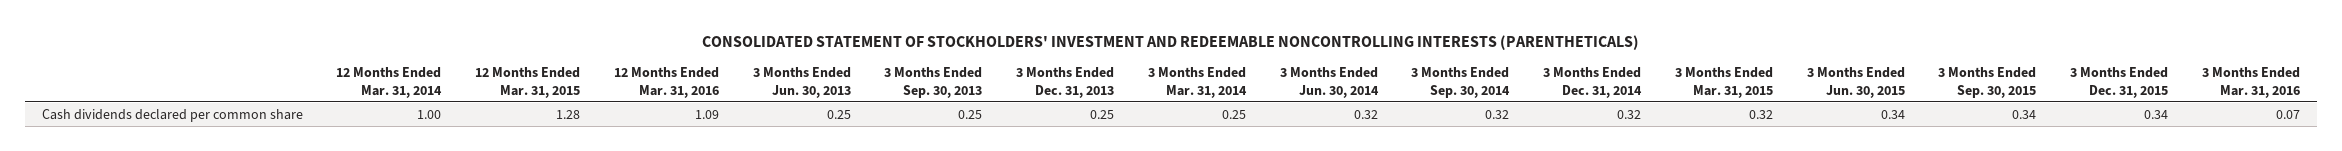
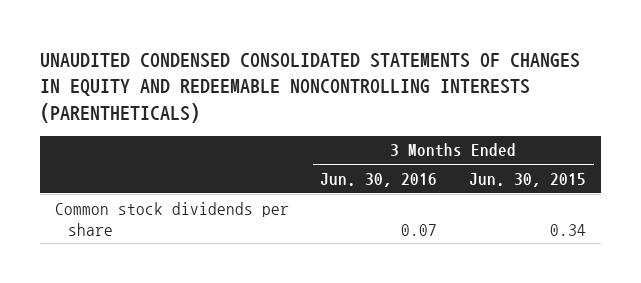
[701,34,1639,50] CONSOLIDATED STATEMENT OF STOCKHOLDERS' INVESTMENT AND REDEEMABLE NONCONTROLLING INTERESTS (PARENTHETICALS) -> [39,52,580,123] UNAUDITED CONDENSED CONSOLIDATED STATEMENTS OF CHANGES IN EQUITY AND REDEEMABLE NONCONTROLLING INTERESTS (PARENTHETICALS)
[336,66,443,99] 12 Months Ended Mar. 31, 2014 -> none
[475,66,581,99] 12 Months Ended Mar. 31, 2015 -> none
[613,66,719,99] 12 Months Ended Mar. 31, 2016 -> none
[752,66,851,99] 3 Months Ended Jun. 30, 2013 -> none
[884,66,983,99] 3 Months Ended Sep. 30, 2013 -> none
[1016,66,1115,99] 3 Months Ended Dec. 31, 2013 -> none
[1147,66,1247,99] 3 Months Ended Mar. 31, 2014 -> none
[1279,66,1379,99] 3 Months Ended Jun. 30, 2014 -> none
[1411,66,1511,99] 3 Months Ended Sep. 30, 2014 -> none
[1543,66,1643,99] 3 Months Ended Dec. 31, 2014 -> none
[1674,66,1773,99] 3 Months Ended Mar. 31, 2015 -> none
[1938,66,2037,99] 3 Months Ended Sep. 30, 2015 -> none
[2070,66,2169,99] 3 Months Ended Dec. 31, 2015 -> none
[2201,66,2300,99] 3 Months Ended Mar. 31, 2016 -> none
none -> [320,172,438,187] Jun. 30, 2016
[41,109,303,123] Cash dividends declared per common share -> [55,201,290,236] Common stock dividends per share

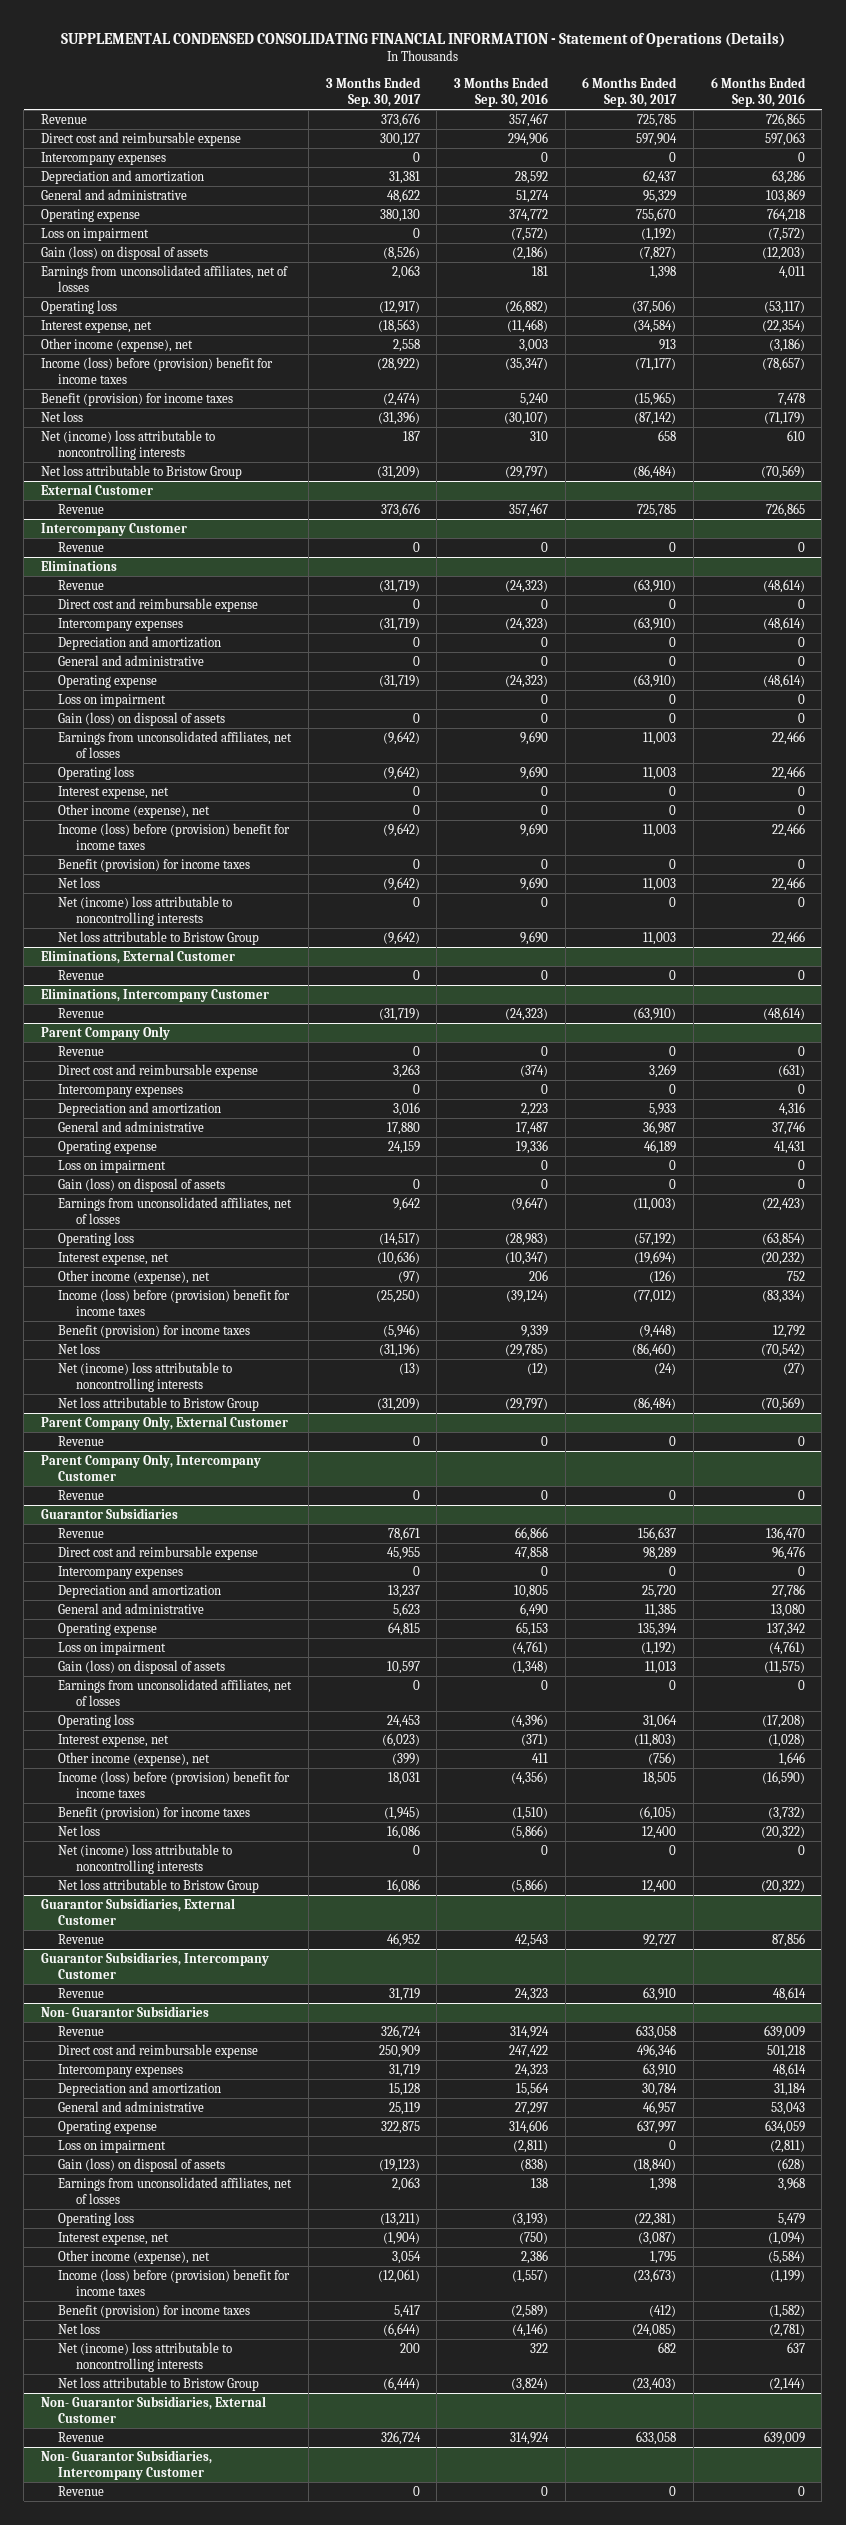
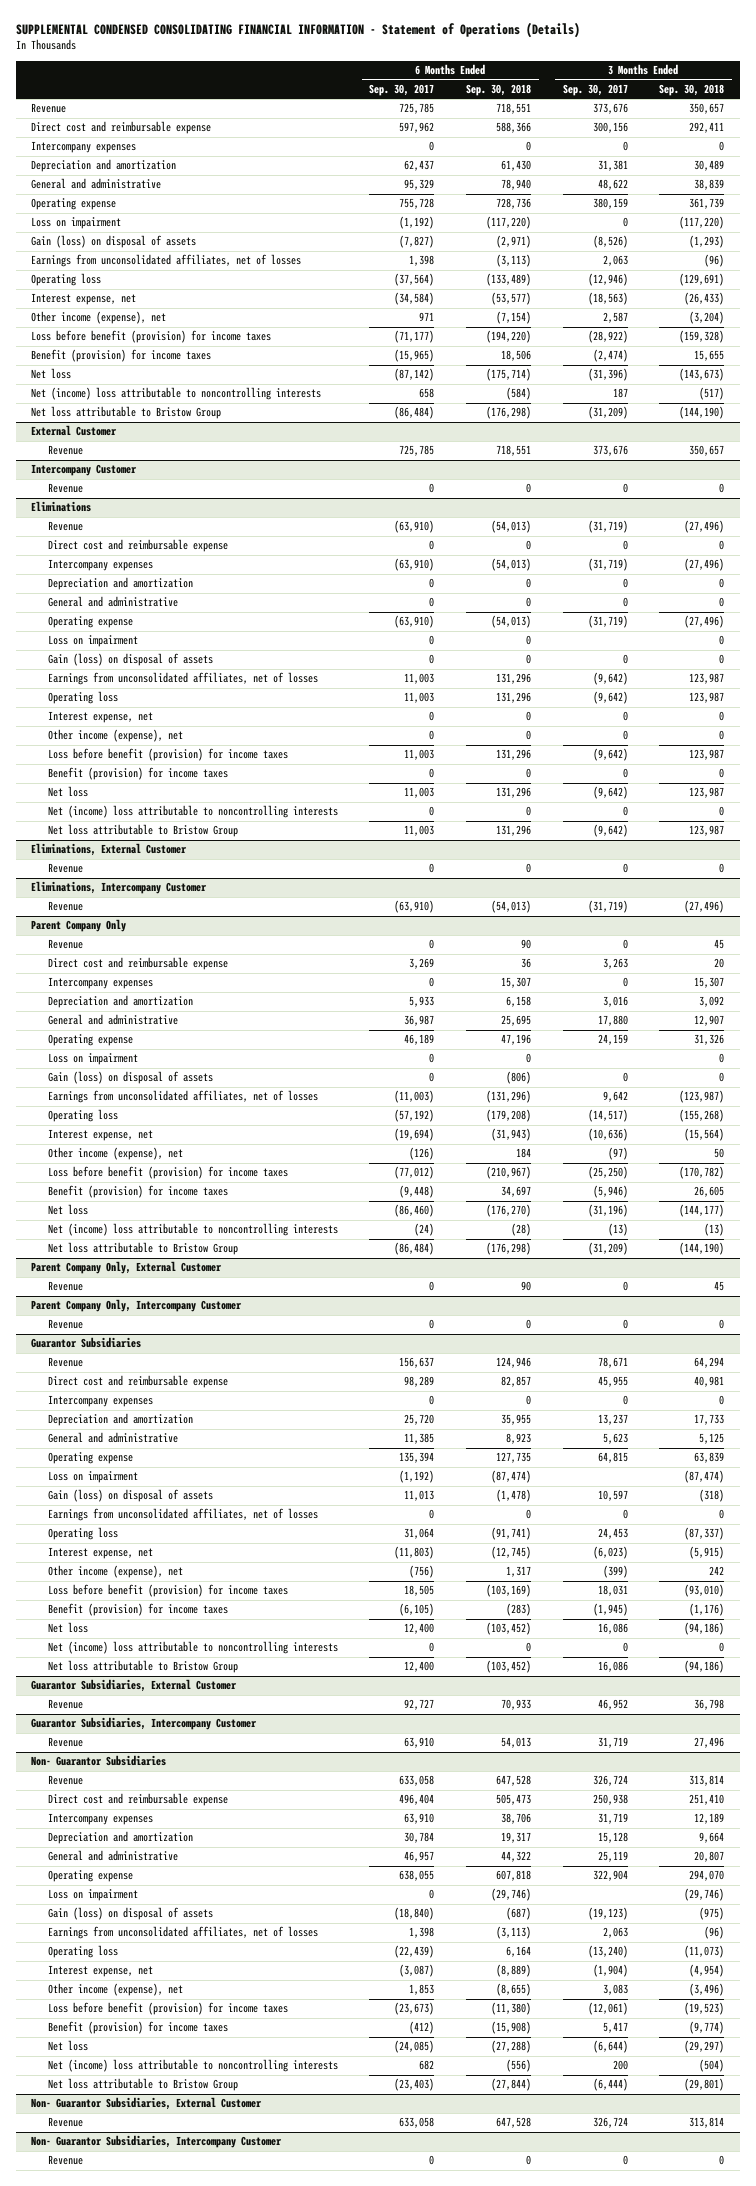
[454,76,550,107] 3 Months Ended Sep. 30, 2016 -> none
[710,76,806,107] 6 Months Ended Sep. 30, 2016 -> none
none -> [466,84,532,97] Sep. 30, 2018
none -> [659,84,725,97] Sep. 30, 2018
[379,132,420,146] 300,127 -> [592,122,628,134] 300,156
[636,132,678,146] 597,904 -> [399,122,435,134] 597,962
[379,208,420,222] 380,130 -> [592,198,628,210] 380,159
[636,207,677,222] 755,670 -> [399,198,435,210] 755,728
[378,300,420,314] (12,917) -> [587,273,628,287] (12,946)
[632,299,677,314] (37,506) -> [394,273,435,287] (37,564)
[392,338,420,352] 2,558 -> [602,312,628,324] 2,587
[659,338,677,350] 913 -> [419,312,435,322] 971
[41,356,274,385] Income (loss) before (provision) benefit for income taxes -> [31,330,272,344] Loss before benefit (provision) for income taxes
[58,822,291,851] Income (loss) before (provision) benefit for income taxes -> [47,748,288,762] Loss before benefit (provision) for income taxes
[58,1288,291,1317] Income (loss) before (provision) benefit for income taxes -> [47,1166,288,1180] Loss before benefit (provision) for income taxes
[58,1770,291,1799] Income (loss) before (provision) benefit for income taxes -> [47,1584,288,1598] Loss before benefit (provision) for income taxes
[378,2044,420,2058] 250,909 -> [592,1794,628,1806] 250,938
[637,2043,677,2058] 496,346 -> [399,1794,435,1806] 496,404
[380,2120,420,2134] 322,875 -> [592,1870,628,1882] 322,904
[637,2119,677,2134] 637,997 -> [399,1870,435,1882] 638,055
[379,2212,420,2226] (13,211) -> [587,1945,628,1959] (13,240)
[634,2212,677,2226] (22,381) -> [394,1945,435,1959] (22,439)
[391,2250,421,2264] 3,054 -> [602,1984,628,1996] 3,083
[650,2250,677,2264] 1,795 -> [409,1984,435,1996] 1,853
[58,2268,291,2297] Income (loss) before (provision) benefit for income taxes -> [47,2002,288,2016] Loss before benefit (provision) for income taxes

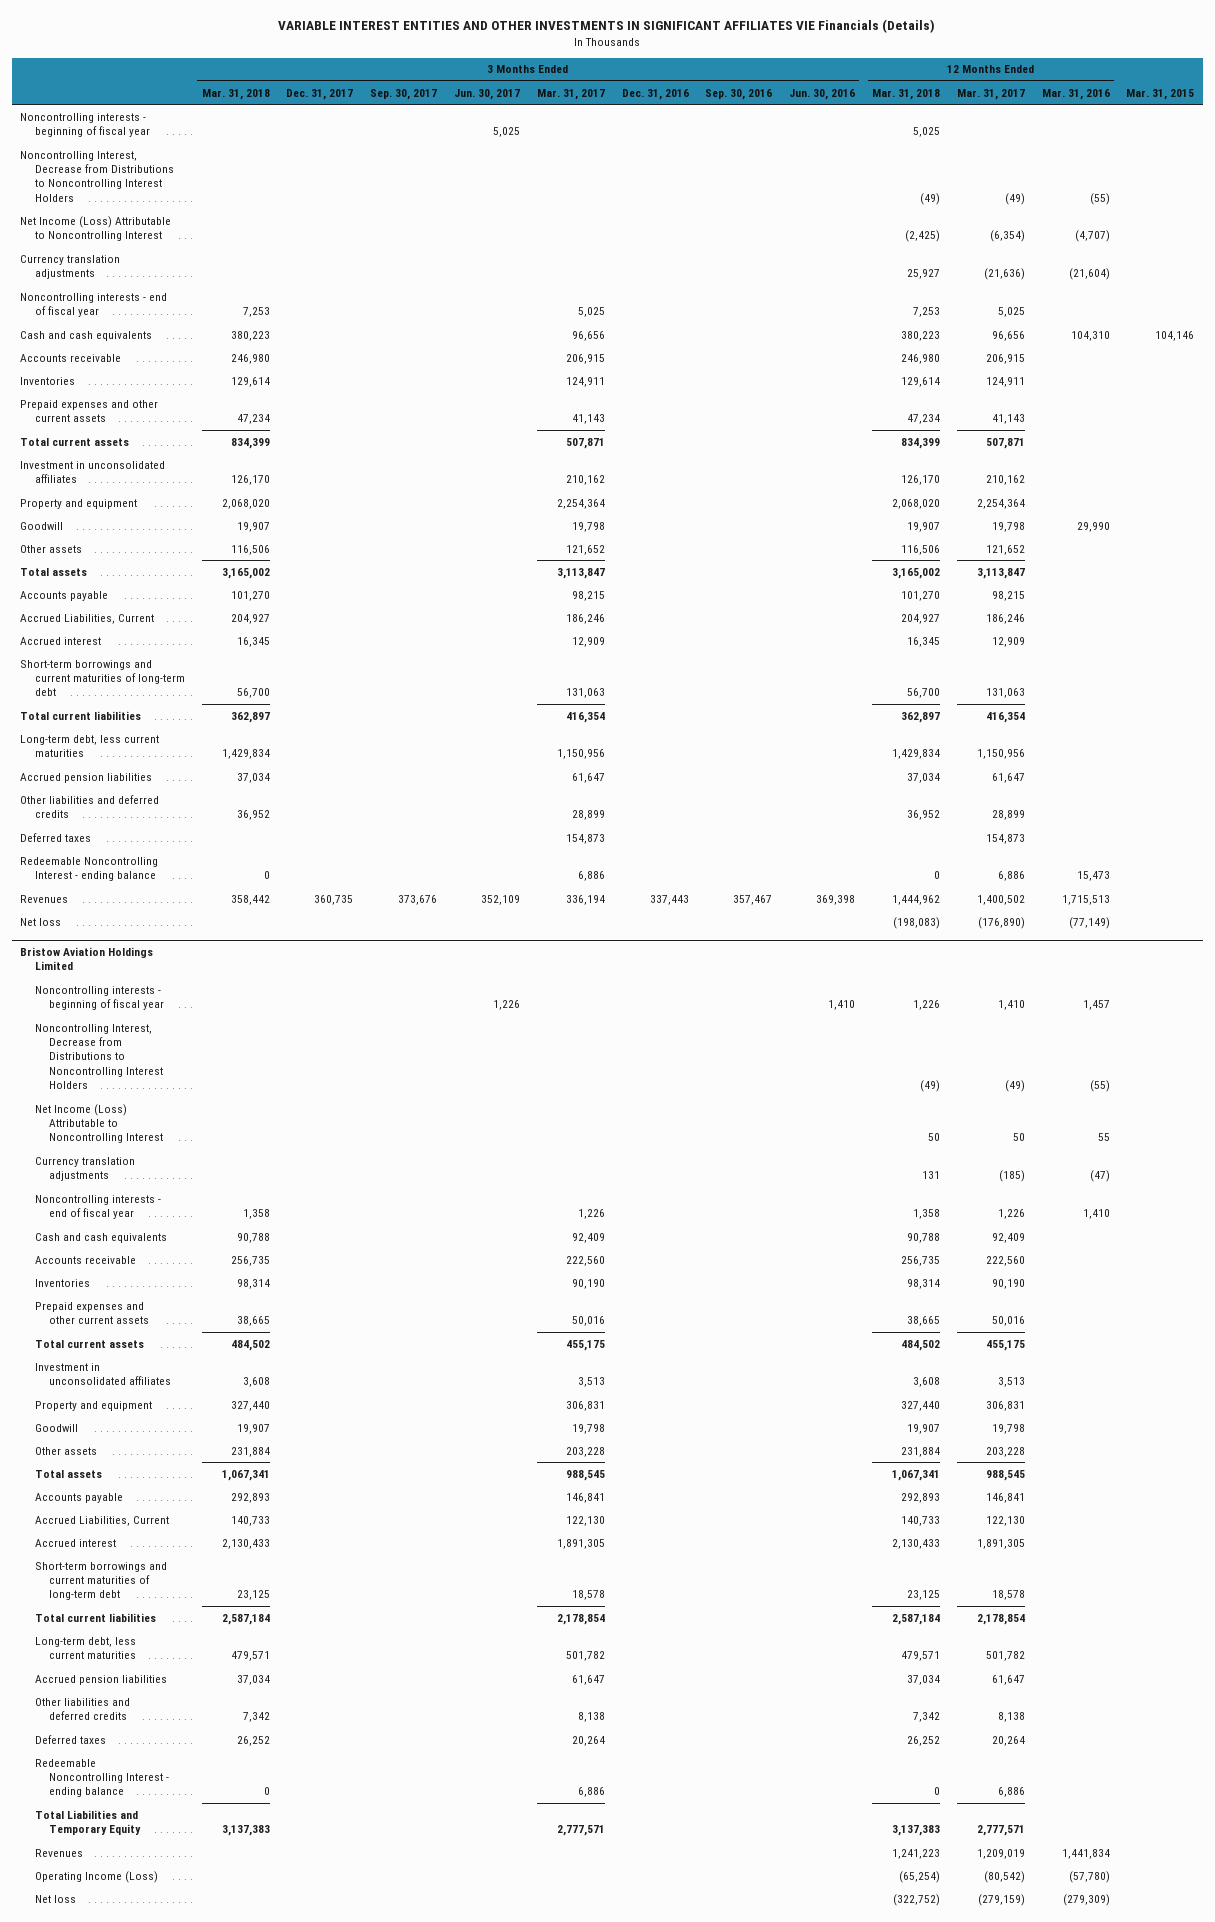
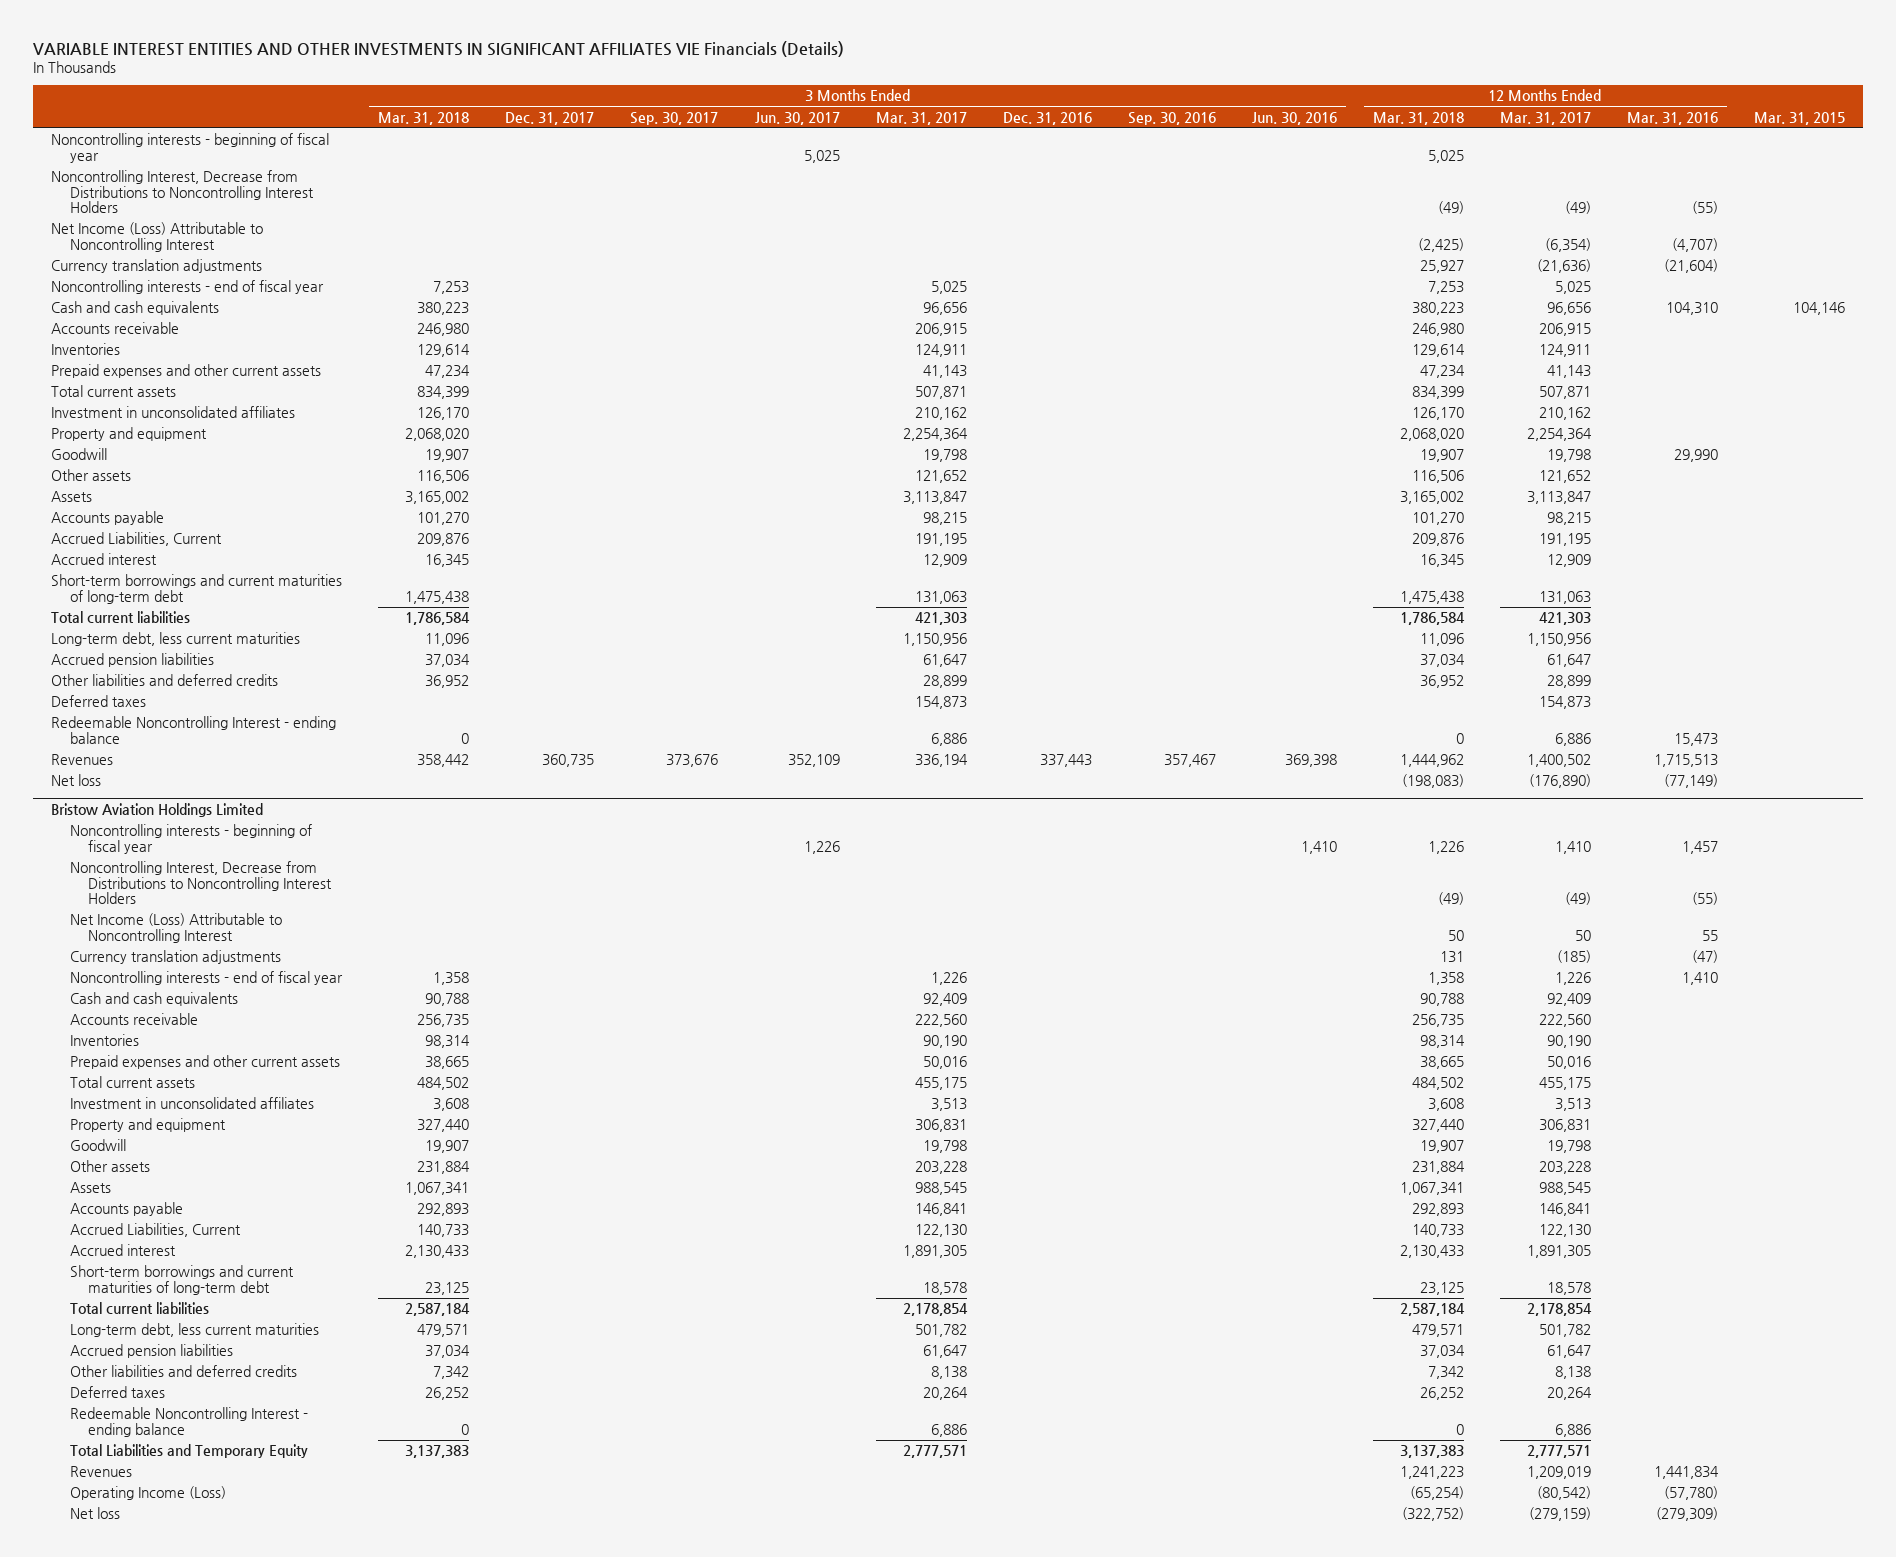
[20,567,88,576] Total assets -> [51,491,93,503] Assets
[230,613,270,624] 204,927 -> [417,533,470,547] 209,876
[565,613,605,624] 186,246 -> [914,533,967,547] 191,195
[900,613,940,624] 204,927 -> [1411,533,1464,547] 209,876
[985,613,1025,624] 186,246 -> [1538,533,1591,547] 191,195
[236,688,270,699] 56,700 -> [405,590,470,604] 1,475,438
[906,688,940,699] 56,700 -> [1399,590,1464,604] 1,475,438
[230,711,270,723] 362,897 -> [405,612,471,626] 1,786,584
[565,711,605,723] 416,354 -> [914,612,967,626] 421,303
[900,711,940,723] 362,897 -> [1399,612,1465,626] 1,786,584
[985,711,1025,723] 416,354 -> [1538,612,1591,626] 421,303
[221,749,270,760] 1,429,834 -> [425,633,470,647] 11,096
[891,749,940,760] 1,429,834 -> [1419,633,1464,647] 11,096
[34,1469,102,1478] Total assets -> [69,1182,111,1194] Assets

